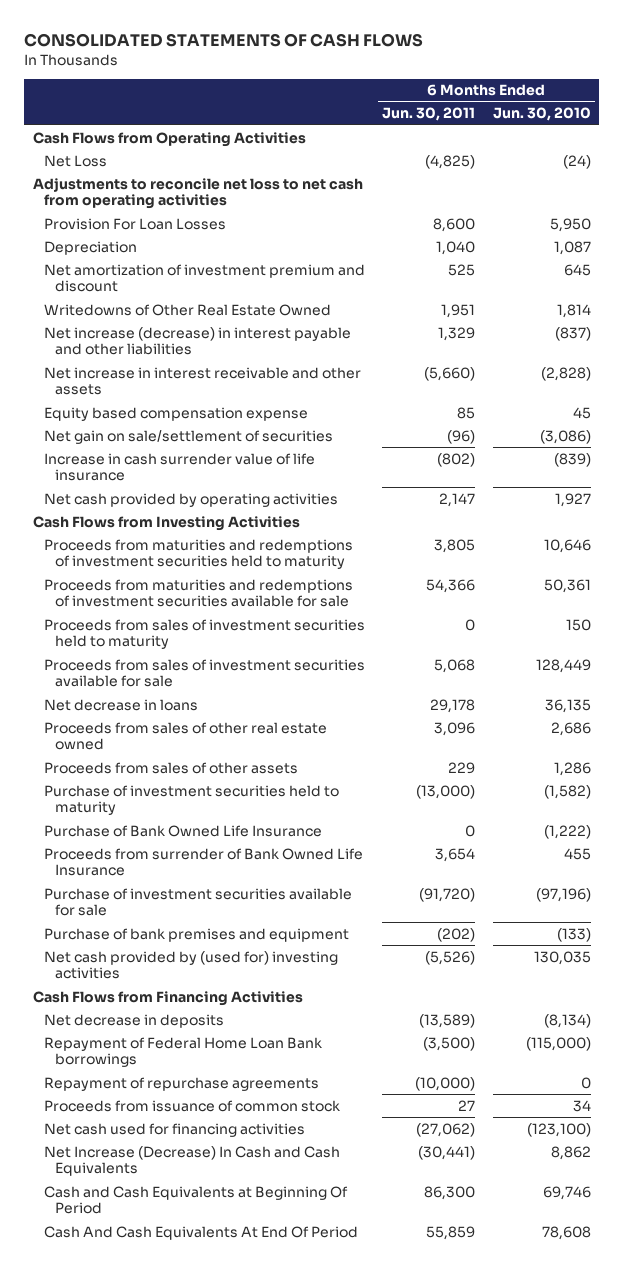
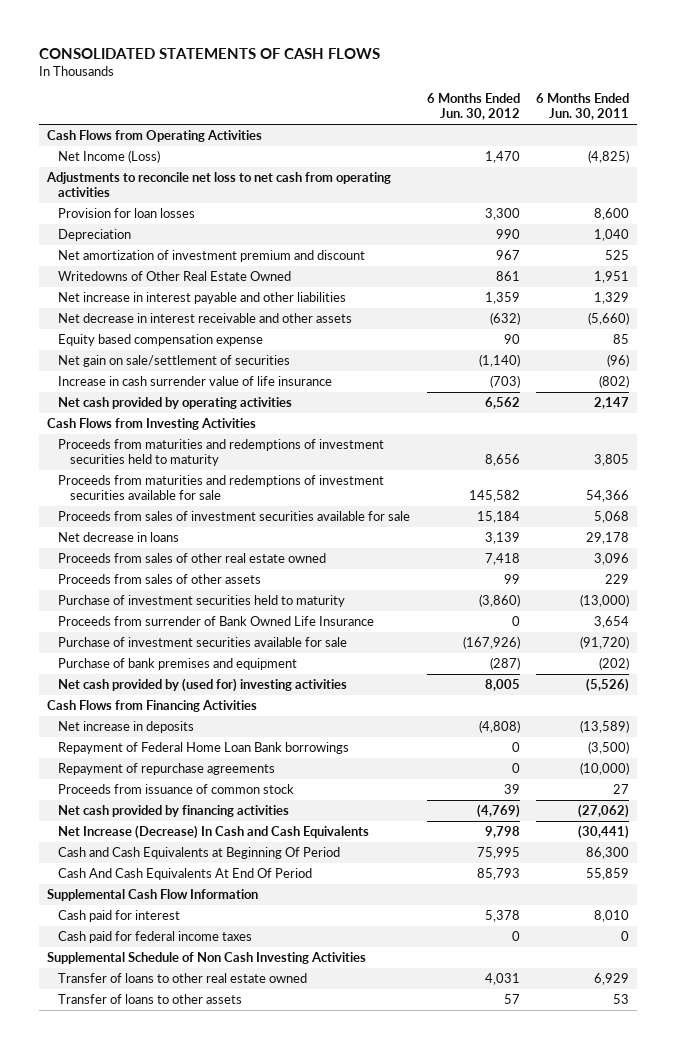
[492,107,591,122] Jun. 30, 2010 -> none
none -> [426,93,520,121] 6 Months Ended Jun. 30, 2012
[43,154,107,167] Net Loss -> [58,150,161,164] Net Income (Loss)
[43,217,226,230] Provision For Loan Losses -> [58,208,196,219] Provision for loan losses
[43,326,351,356] Net increase (decrease) in interest payable and other liabilities -> [58,292,347,305] Net increase in interest payable and other liabilities
[43,366,361,396] Net increase in interest receivable and other assets -> [58,313,353,324] Net decrease in interest receivable and other assets
[43,618,365,650] Proceeds from sales of investment securities held to maturity -> none
[43,824,322,837] Purchase of Bank Owned Life Insurance -> none
[43,1013,224,1028] Net decrease in deposits -> [58,721,195,734] Net increase in deposits
[43,1122,305,1137] Net cash used for financing activities -> [58,805,290,818] Net cash provided by financing activities
none -> [46,889,258,902] Supplemental Cash Flow Information
none -> [58,910,181,923] Cash paid for interest
none -> [58,931,253,944] Cash paid for federal income taxes
none -> [46,952,366,965] Supplemental Schedule of Non Cash Investing Activities
none -> [58,973,308,984] Transfer of loans to other real estate owned
none -> [58,994,243,1005] Transfer of loans to other assets

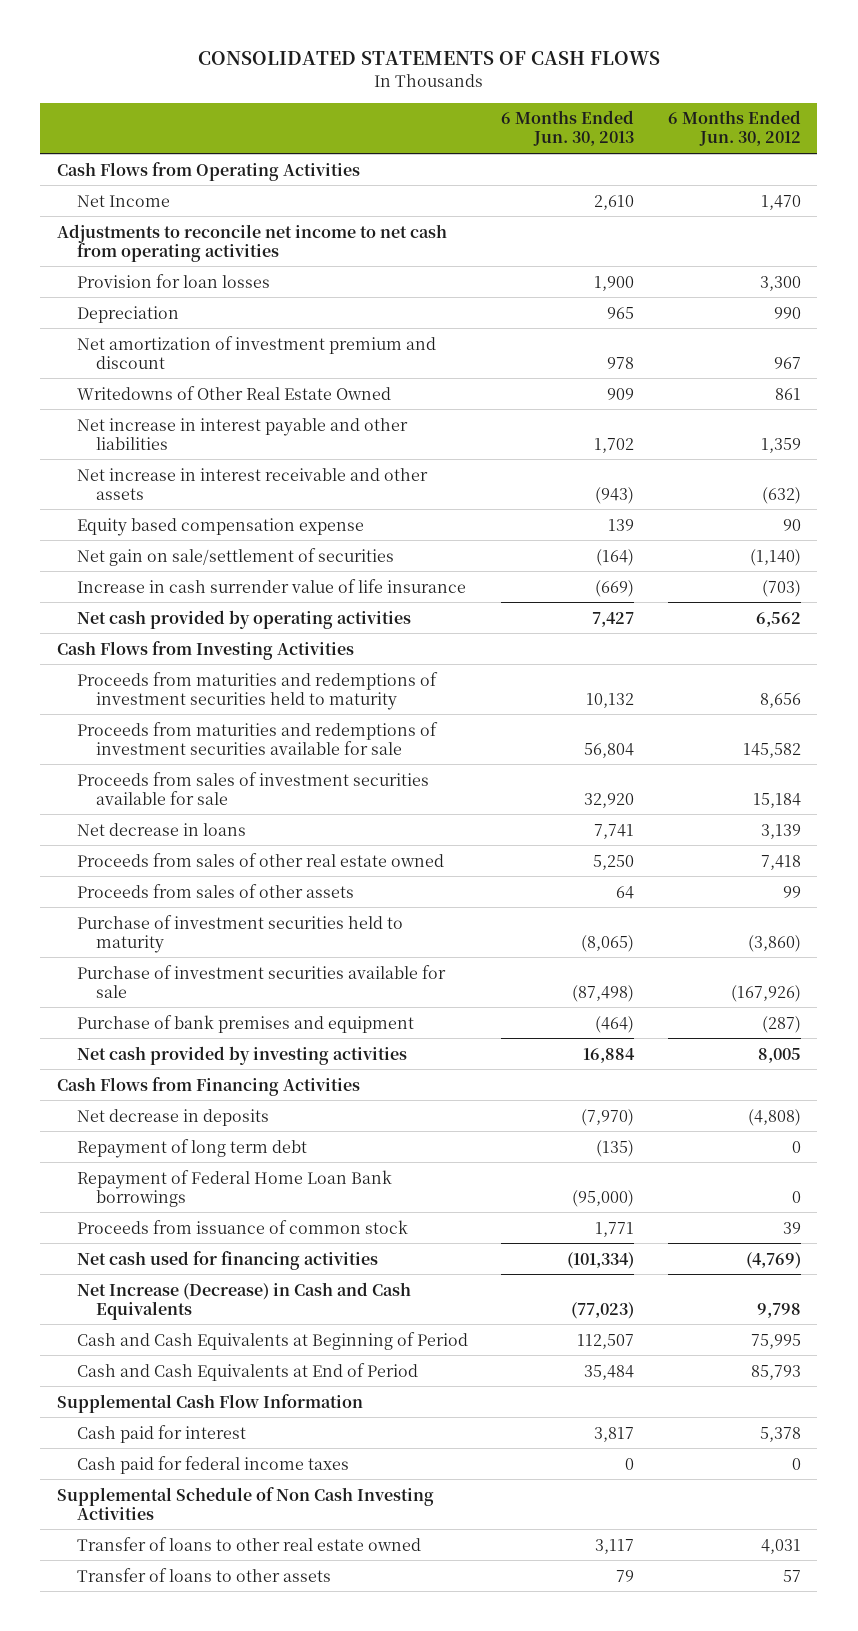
[535,93,629,121] 6 Months Ended Jun. 30, 2011 -> none
none -> [501,110,635,147] 6 Months Ended Jun. 30, 2013
[58,150,161,164] Net Income (Loss) -> [76,194,170,207] Net Income
[45,172,391,197] Adjustments to reconcile net loss to net cash from operating activities -> [56,223,447,262] Adjustments to reconcile net income to net cash from operating activities
[58,313,353,324] Net decrease in interest receivable and other assets -> [76,467,428,500] Net increase in interest receivable and other assets
[58,616,375,627] Proceeds from surrender of Bank Owned Life Insurance -> none
[58,678,348,693] Net cash provided by (used for) investing activities -> [76,1045,407,1065] Net cash provided by investing activities
[58,721,195,734] Net increase in deposits -> [76,1108,269,1126] Net decrease in deposits
none -> [76,1138,307,1158] Repayment of long term debt
[58,763,276,776] Repayment of repurchase agreements -> none
[58,805,290,818] Net cash provided by financing activities -> [76,1250,378,1270] Net cash used for financing activities
[58,825,370,840] Net Increase (Decrease) In Cash and Cash Equivalents -> [76,1281,411,1320] Net Increase (Decrease) in Cash and Cash Equivalents
[58,847,341,860] Cash and Cash Equivalents at Beginning Of Period -> [76,1331,468,1350] Cash and Cash Equivalents at Beginning of Period
[58,868,313,881] Cash And Cash Equivalents At End Of Period -> [76,1362,418,1381] Cash and Cash Equivalents at End of Period

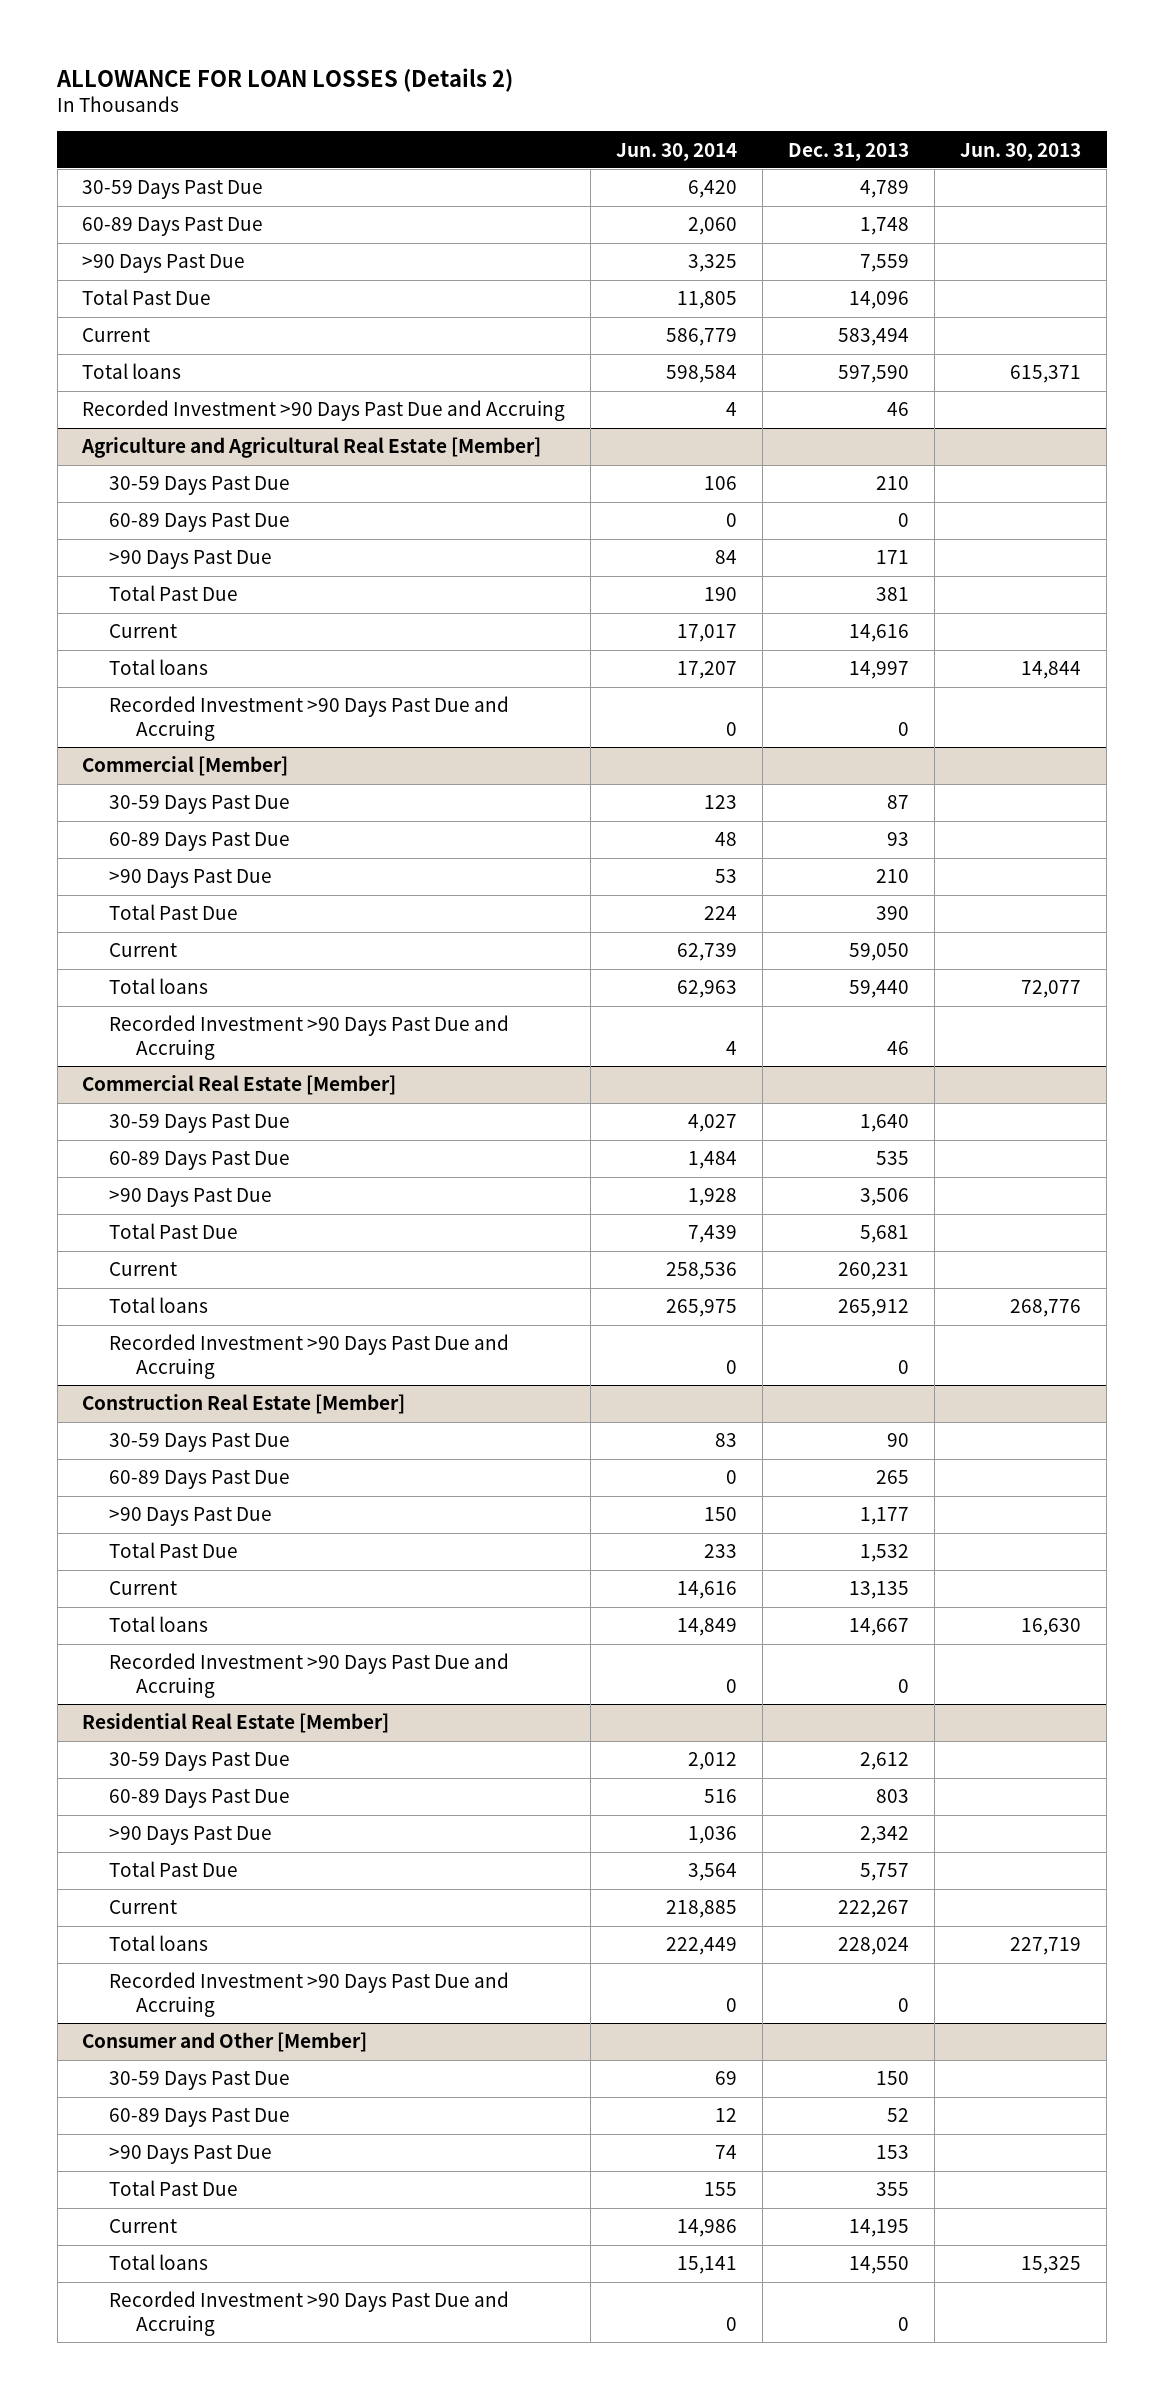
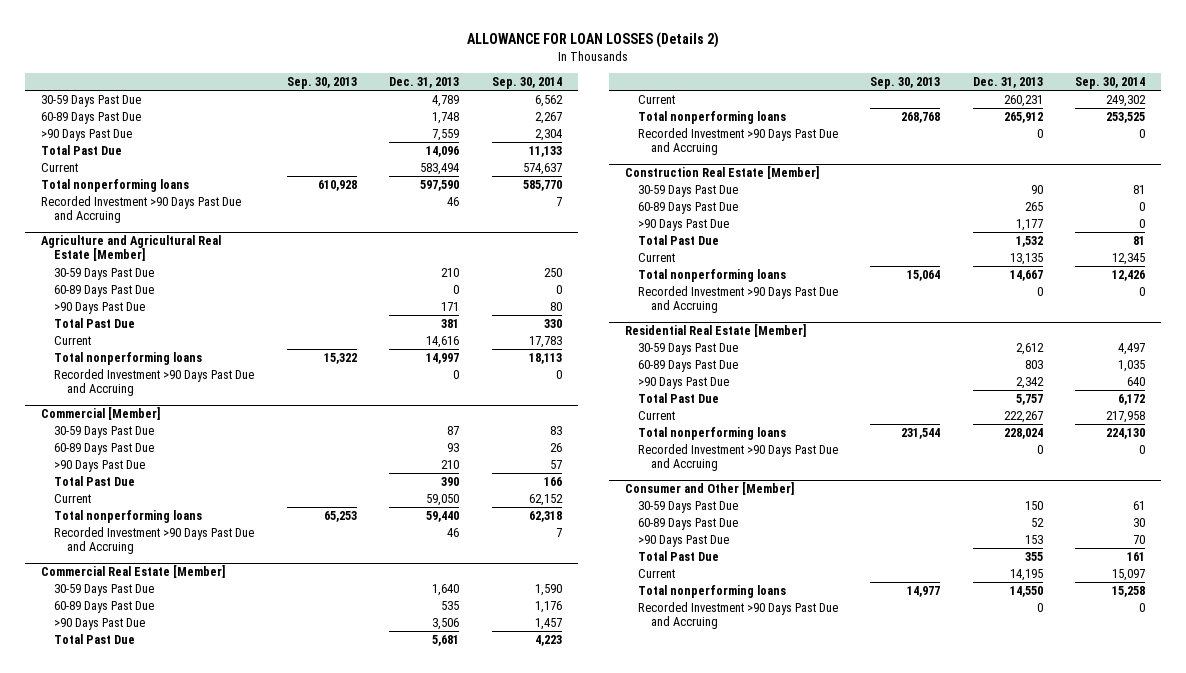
[616,142,738,161] Jun. 30, 2014 -> none
[960,142,1082,161] Jun. 30, 2013 -> none
none -> [286,77,357,90] Sep. 30, 2013
none -> [491,77,562,90] Sep. 30, 2014
[82,363,182,380] Total loans -> [41,179,190,193] Total nonperforming loans
[109,659,209,676] Total loans -> [54,352,203,366] Total nonperforming loans
[109,978,209,995] Total loans -> [54,510,203,524] Total nonperforming loans
[109,1297,209,1314] Total loans -> [637,111,786,125] Total nonperforming loans
[109,1616,209,1633] Total loans -> [637,269,786,283] Total nonperforming loans
[109,1935,209,1952] Total loans -> [637,427,786,441] Total nonperforming loans
[109,2254,209,2271] Total loans -> [637,585,786,599] Total nonperforming loans

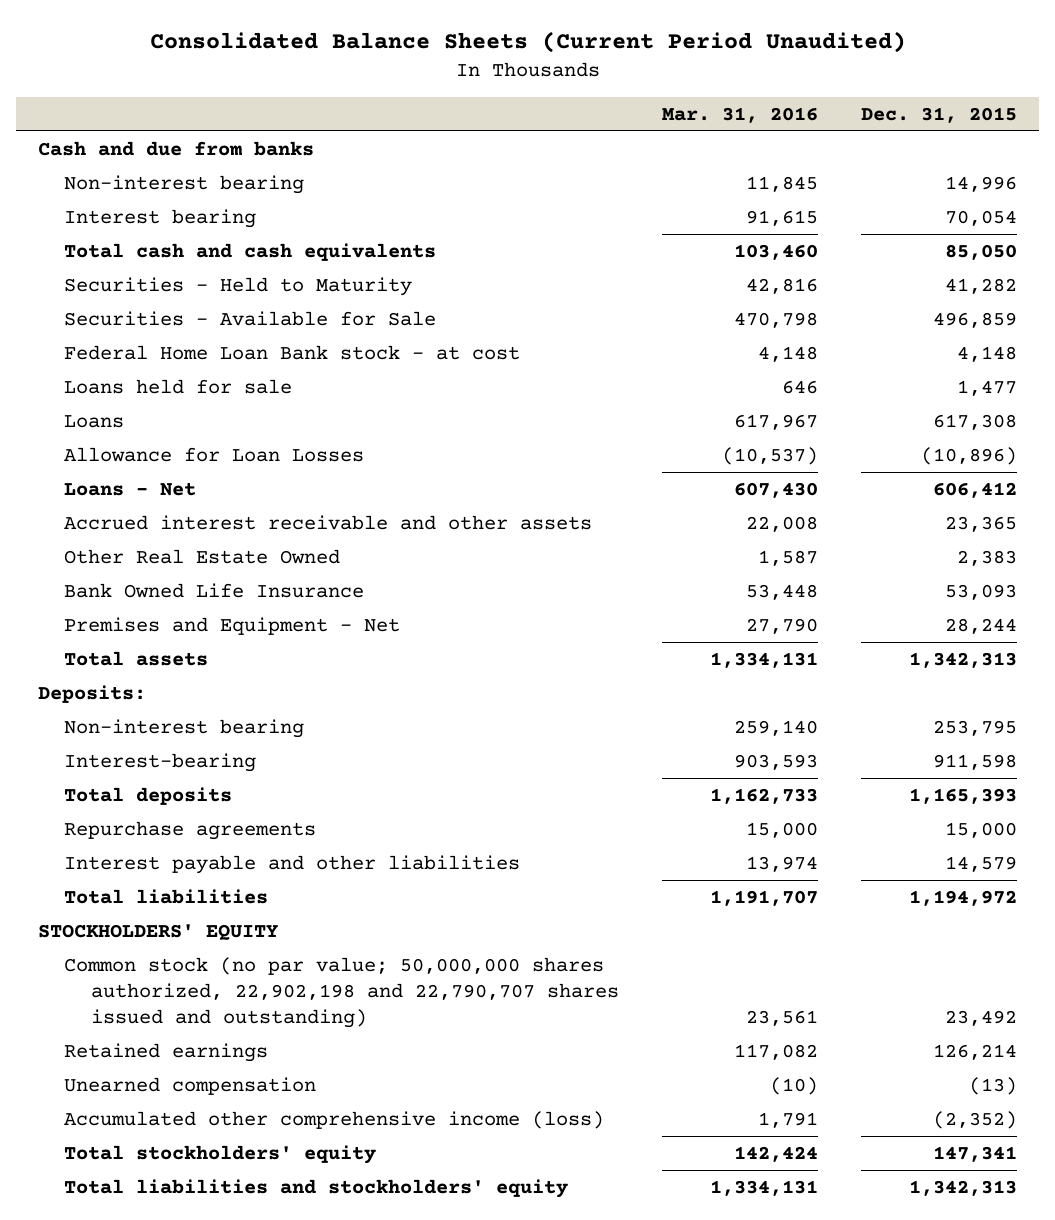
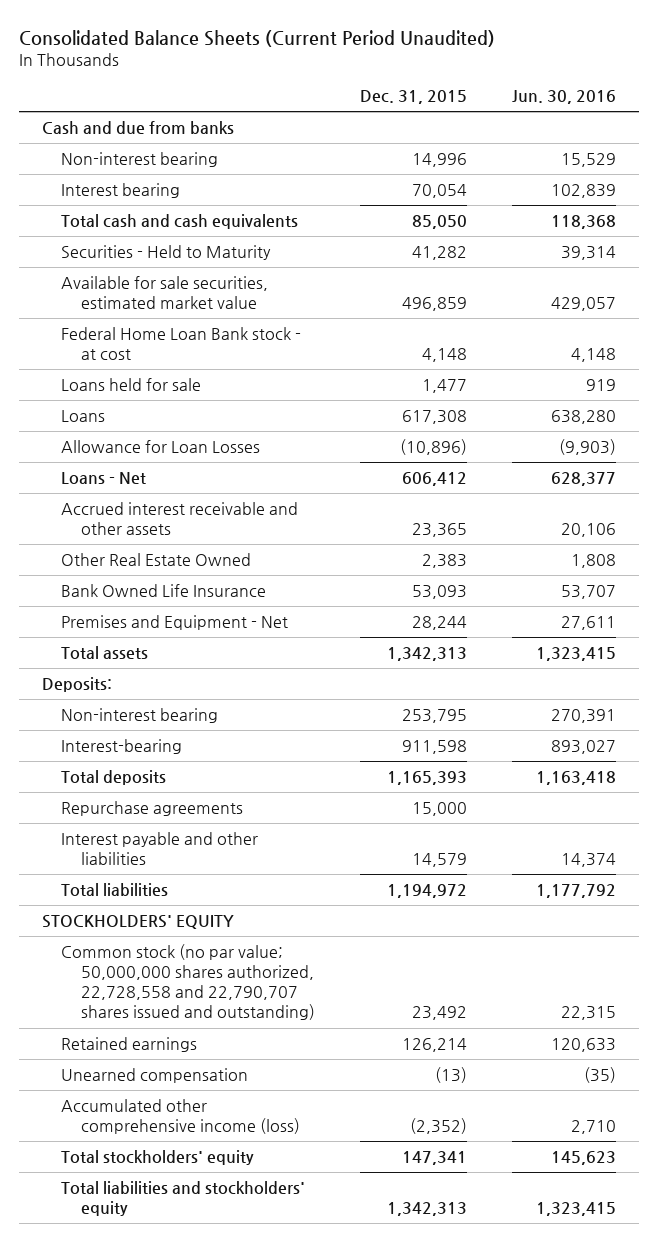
[661,106,818,123] Mar. 31, 2016 -> none
none -> [512,90,617,105] Jun. 30, 2016
[64,311,437,327] Securities - Available for Sale -> [61,276,269,310] Available for sale securities, estimated market value
[64,957,619,1028] Common stock (no par value; 50,000,000 shares authorized, 22,902,198 and 22,790,707 shares issued and outstanding) -> [61,944,315,1021] Common stock (no par value; 50,000,000 shares authorized, 22,728,558 and 22,790,707 shares issued and outstanding)

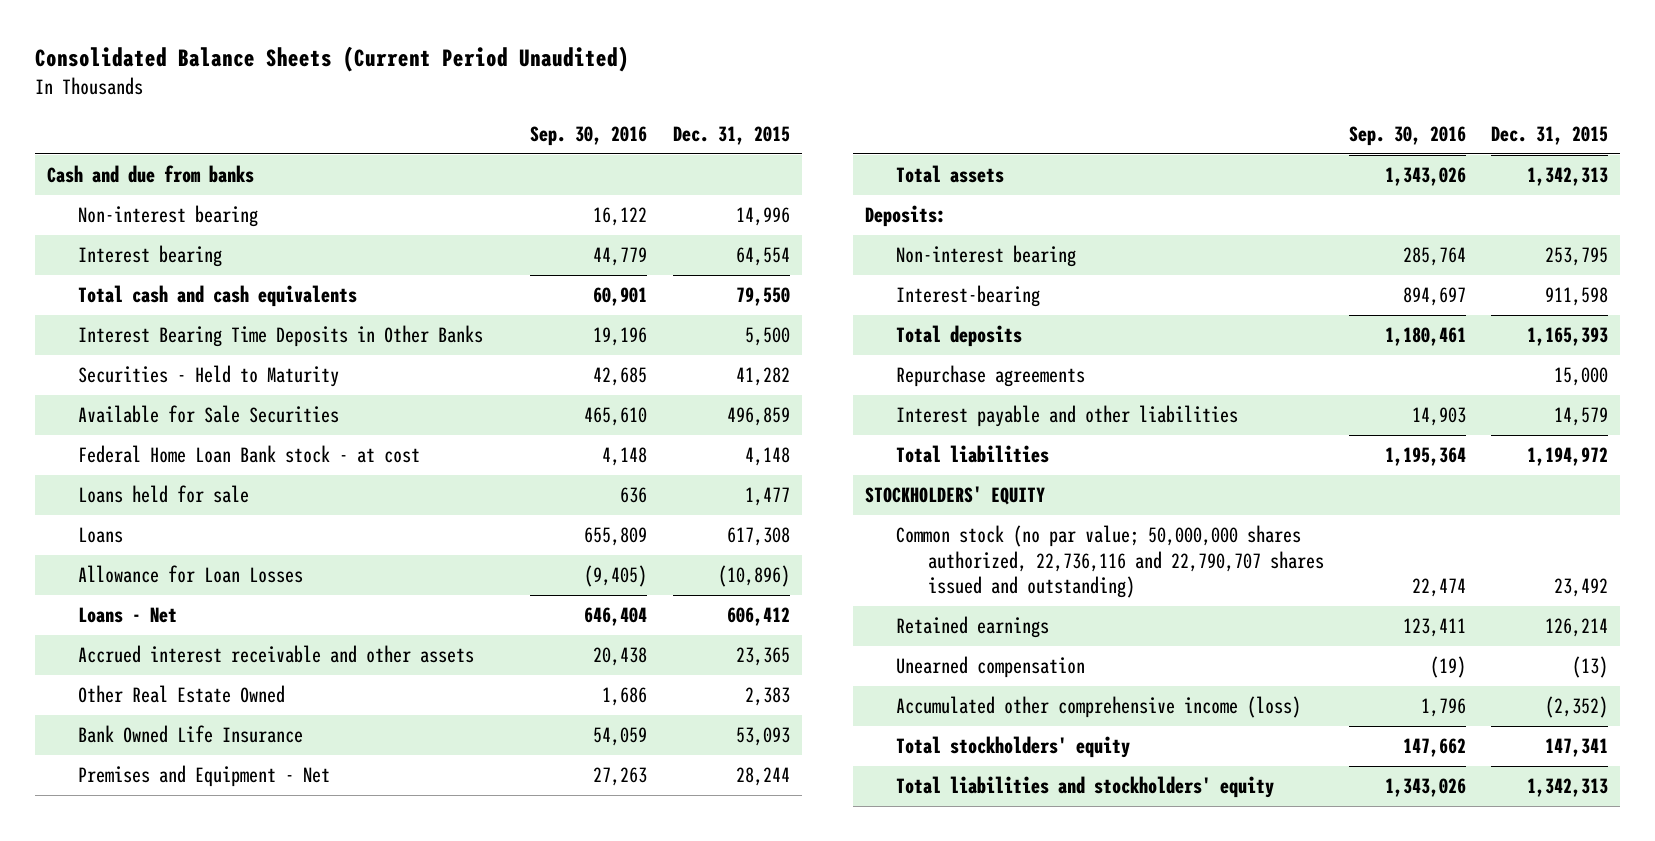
[512,90,617,105] Jun. 30, 2016 -> none
none -> [530,126,648,147] Sep. 30, 2016
[412,184,468,199] 70,054 -> [735,247,790,267] 64,554
[412,215,468,230] 85,050 -> [735,287,790,307] 79,550
none -> [78,325,484,348] Interest Bearing Time Deposits in Other Banks
[61,276,269,310] Available for sale securities, estimated market value -> [78,405,340,424] Available for Sale Securities
[61,944,315,1021] Common stock (no par value; 50,000,000 shares authorized, 22,728,558 and 22,790,707 shares issued and outstanding) -> [896,525,1324,599] Common stock (no par value; 50,000,000 shares authorized, 22,736,116 and 22,790,707 shares issued and outstanding)

